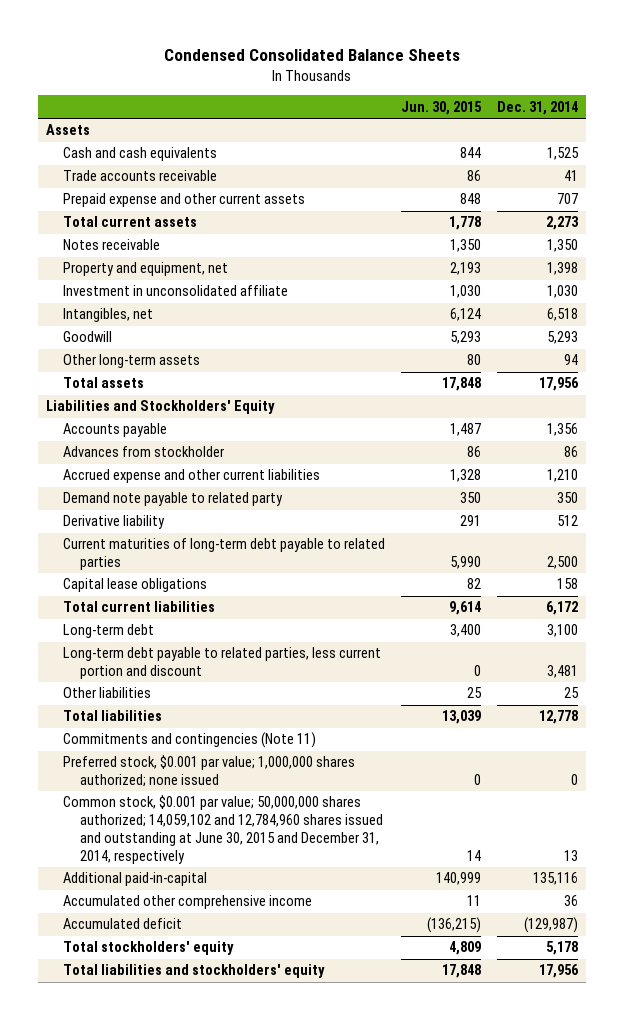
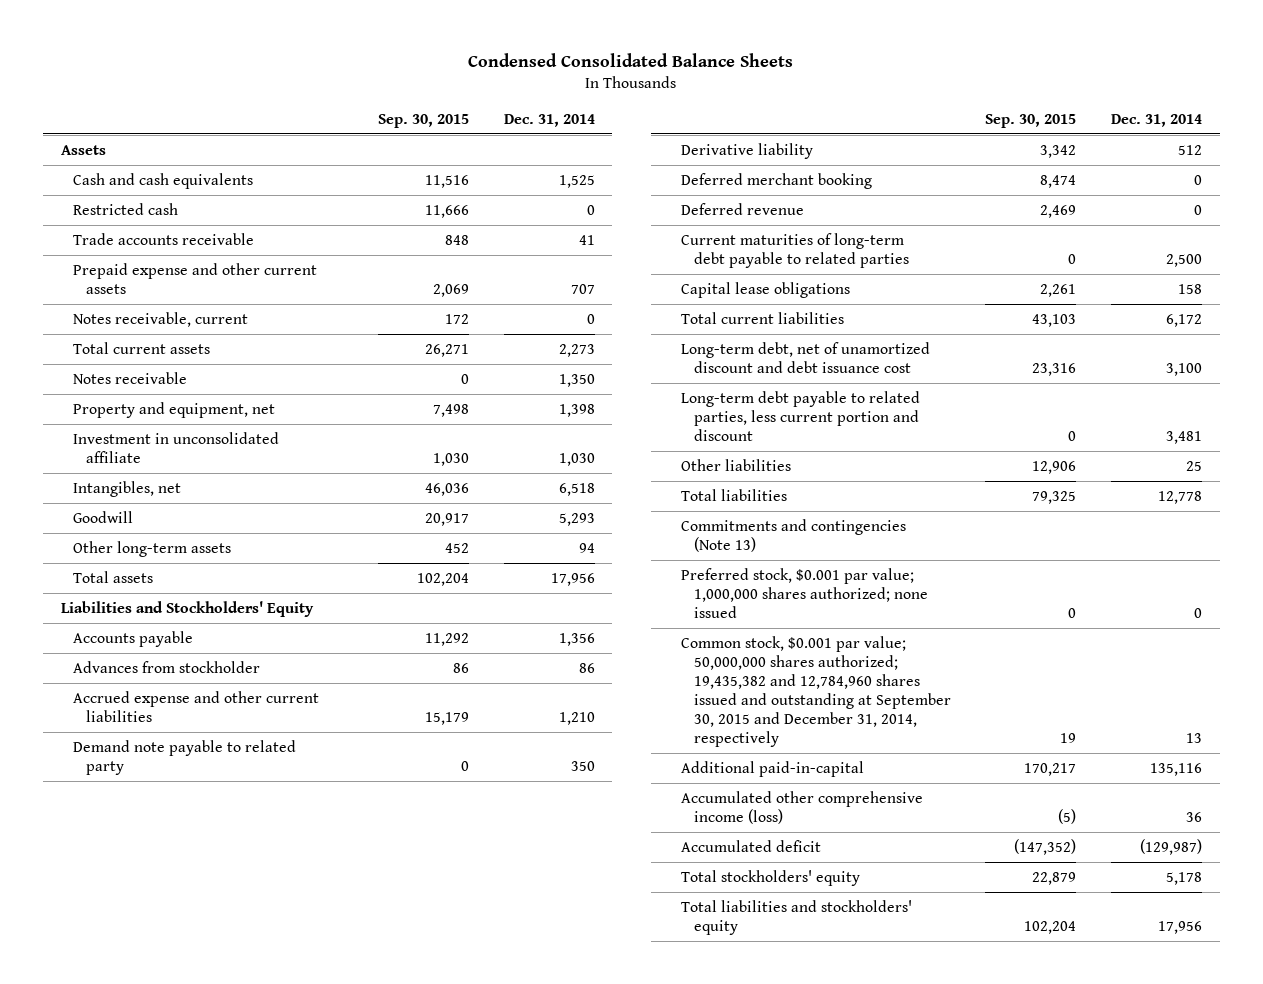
[401,100,483,115] Jun. 30, 2015 -> none
none -> [377,113,469,128] Sep. 30, 2015
none -> [73,202,179,215] Restricted cash
none -> [73,311,249,327] Notes receivable, current
none -> [680,172,872,189] Deferred merchant booking
none -> [680,202,804,215] Deferred revenue
[63,624,155,639] Long-term debt -> none
none -> [680,341,930,373] Long-term debt, net of unamortized discount and debt issuance cost
[63,732,317,749] Commitments and contingencies (Note 11) -> [680,518,906,552] Commitments and contingencies (Note 13)
[63,795,384,865] Common stock, $0.001 par value; 50,000,000 shares authorized; 14,059,102 and 12,784,960 shares issued and outstanding at June 30, 2015 and December 31, 2014, respectively -> [680,635,951,748] Common stock, $0.001 par value; 50,000,000 shares authorized; 19,435,382 and 12,784,960 shares issued and outstanding at September 30, 2015 and December 31, 2014, respectively
[63,895,313,910] Accumulated other comprehensive income -> [680,790,923,824] Accumulated other comprehensive income (loss)

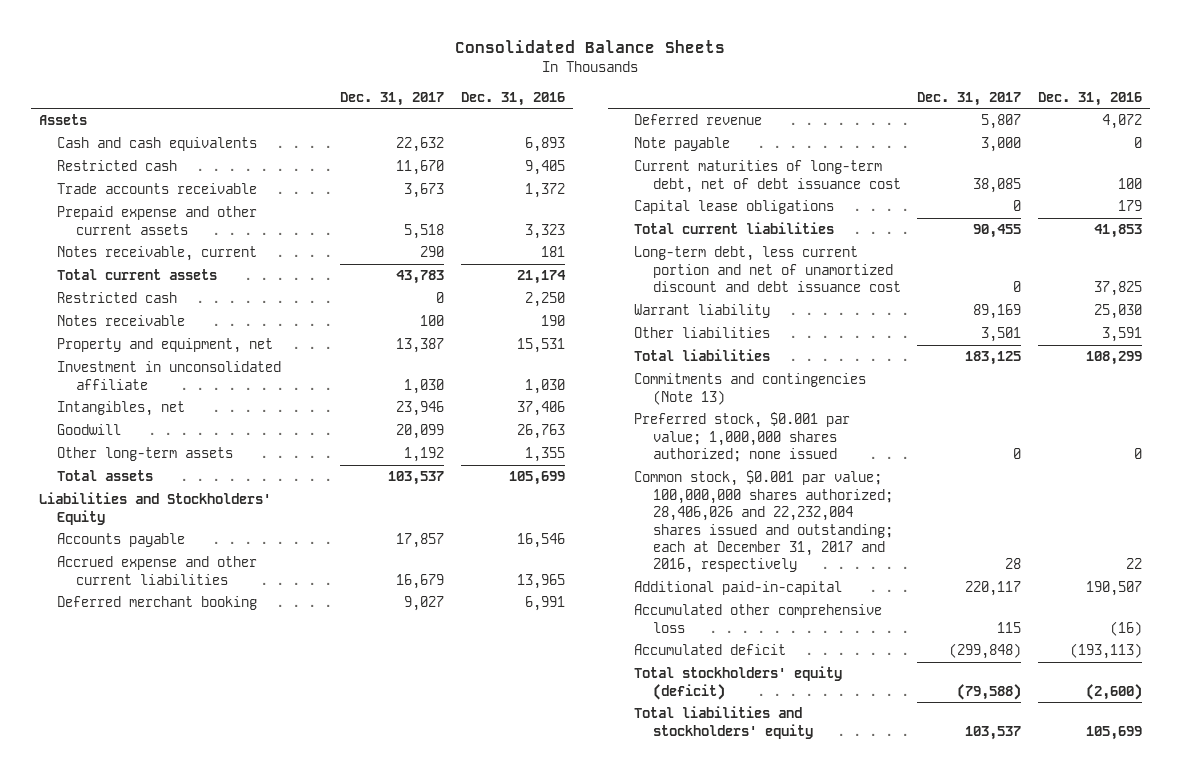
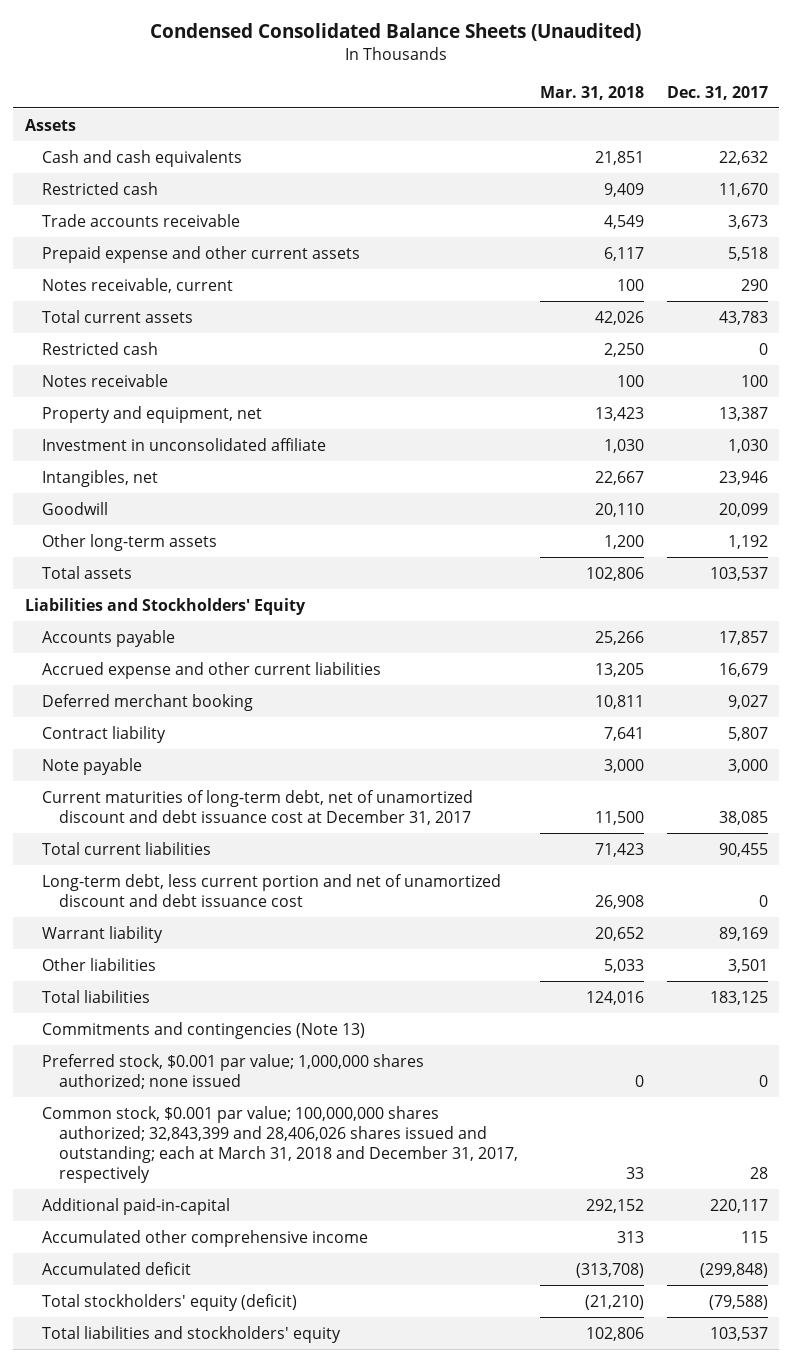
[455,39,726,53] Consolidated Balance Sheets -> [150,23,642,42] Condensed Consolidated Balance Sheets (Unaudited)
[460,91,565,106] Dec. 31, 2016 -> none
none -> [540,85,645,100] Mar. 31, 2018
[634,114,763,126] Deferred revenue -> [41,725,166,743] Contract liability
[634,200,835,215] Capital lease obligations -> none
[634,160,901,193] Current maturities of long-term debt, net of debt issuance cost -> [41,789,473,825] Current maturities of long-term debt, net of unamortized discount and debt issuance cost at December 31, 2017
[634,470,893,574] Common stock, $0.001 par value; 100,000,000 shares authorized; 28,406,026 and 22,232,004 shares issued and outstanding; each at December 31, 2017 and 2016, respectively -> [41,1105,518,1183] Common stock, $0.001 par value; 100,000,000 shares authorized; 32,843,399 and 28,406,026 shares issued and outstanding; each at March 31, 2018 and December 31, 2017, respectively
[634,604,883,633] Accumulated other comprehensive loss -> [41,1229,368,1247] Accumulated other comprehensive income

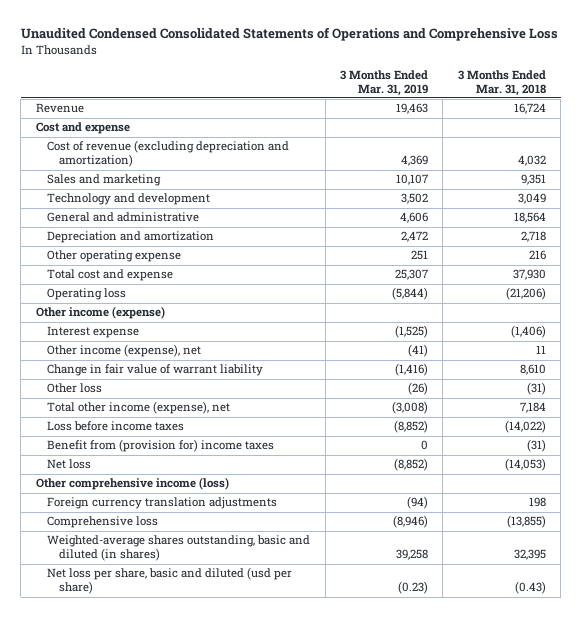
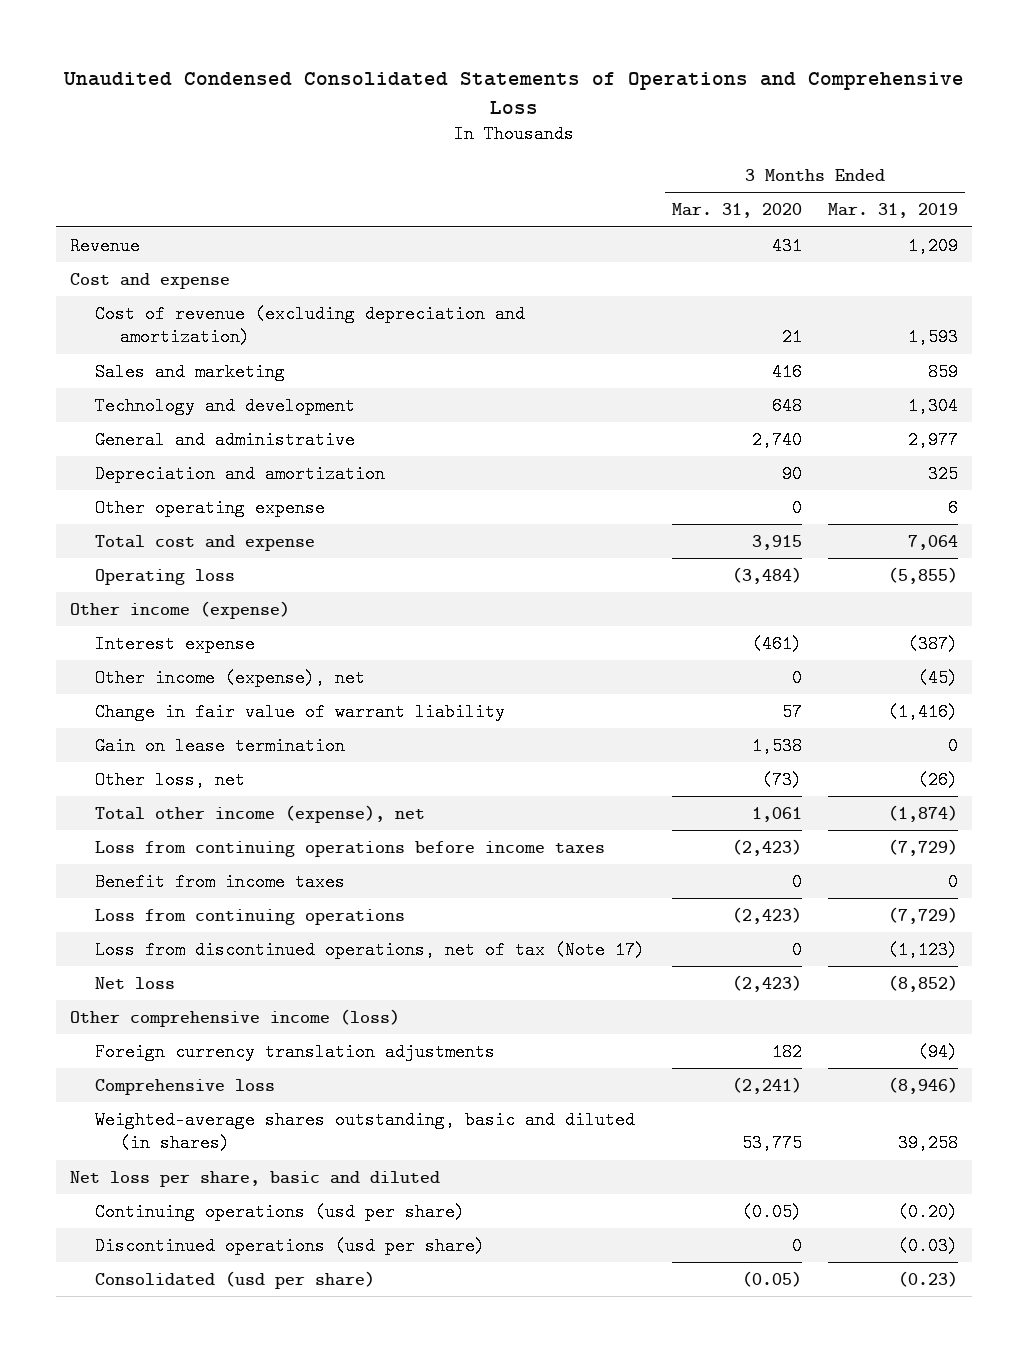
[457,69,546,96] 3 Months Ended Mar. 31, 2018 -> none
none -> [671,203,802,219] Mar. 31, 2020
[395,103,428,115] 19,463 -> [908,236,959,255] 1,209
[400,155,428,167] 4,369 -> [908,328,959,347] 1,593
[395,174,428,186] 10,107 -> [928,362,959,381] 859
[400,193,428,205] 3,502 -> [908,396,959,415] 1,304
[399,212,428,224] 4,606 -> [908,430,959,449] 2,977
[400,231,428,243] 2,472 -> [928,464,959,483] 325
[410,250,428,261] 251 -> [948,498,959,517] 6
[394,269,428,281] 25,307 -> [908,534,959,550] 7,064
[391,287,428,301] (5,844) -> [888,566,959,584] (5,855)
[394,325,428,339] (1,525) -> [908,634,959,653] (387)
[407,344,428,358] (41) -> [918,668,959,687] (45)
none -> [94,736,345,755] Gain on lease termination
[47,383,103,394] Other loss -> [94,770,245,789] Other loss, net
[391,401,428,415] (3,008) -> [888,804,959,822] (1,874)
[47,421,185,432] Loss before income taxes -> [94,840,605,857] Loss from continuing operations before income taxes
[393,420,428,434] (8,852) -> [888,838,959,856] (7,729)
[47,439,275,453] Benefit from (provision for) income taxes -> [94,872,345,891] Benefit from income taxes
none -> [94,908,405,925] Loss from continuing operations
none -> [94,940,645,959] Loss from discontinued operations, net of tax (Note 17)
none -> [69,1170,440,1187] Net loss per share, basic and diluted
none -> [94,1202,465,1221] Continuing operations (usd per share)
none -> [94,1236,485,1255] Discontinued operations (usd per share)
[47,567,293,595] Net loss per share, basic and diluted (usd per share) -> [94,1270,375,1289] Consolidated (usd per share)

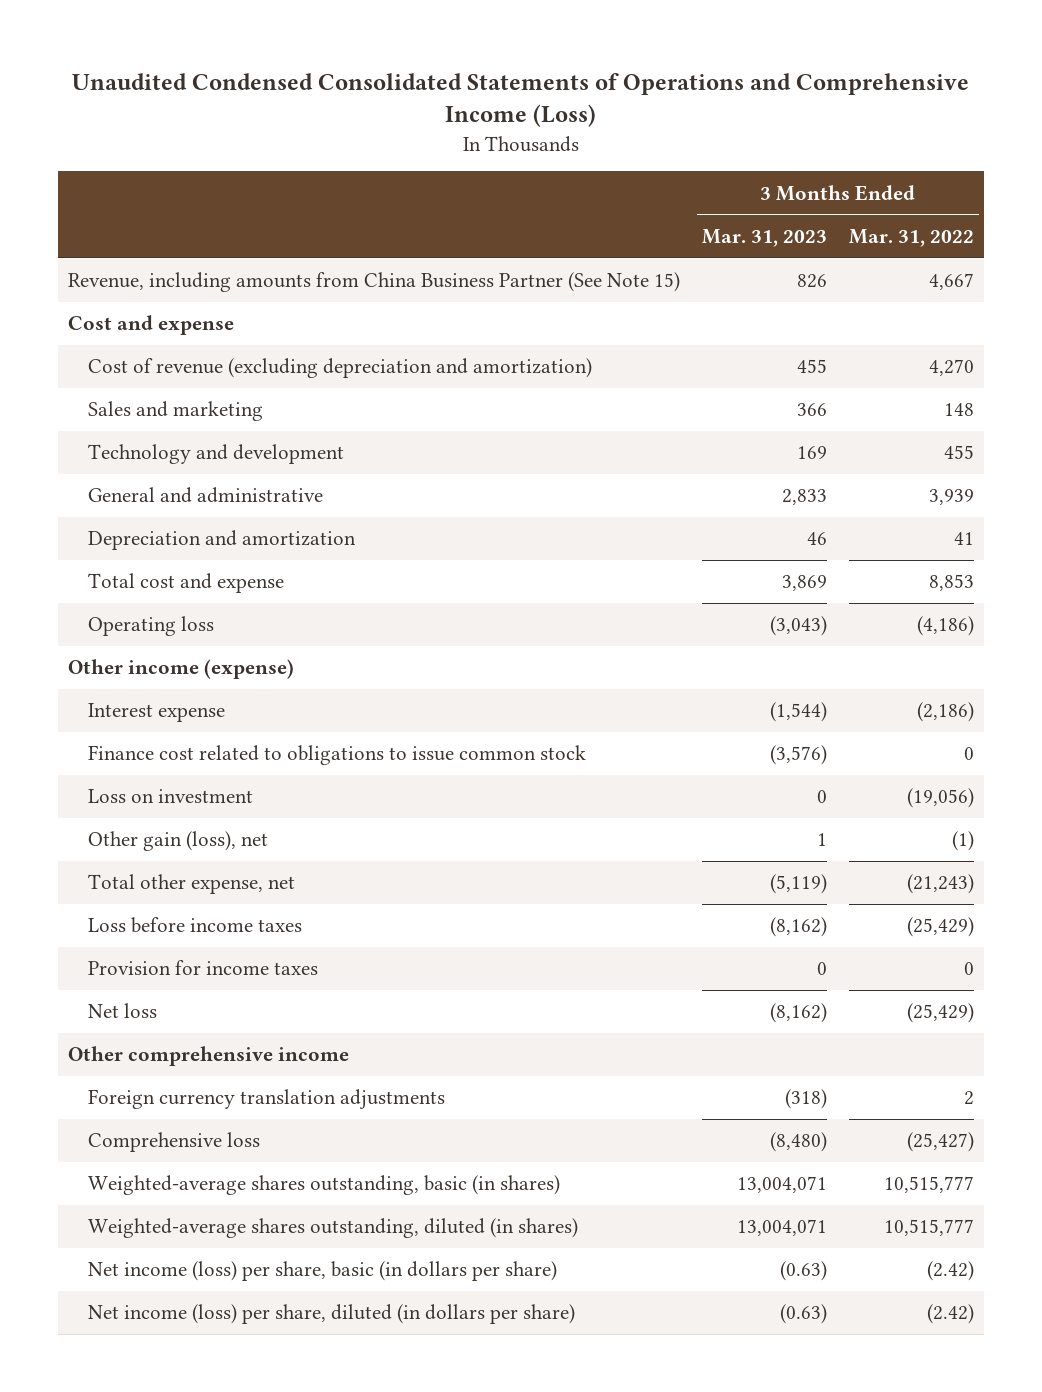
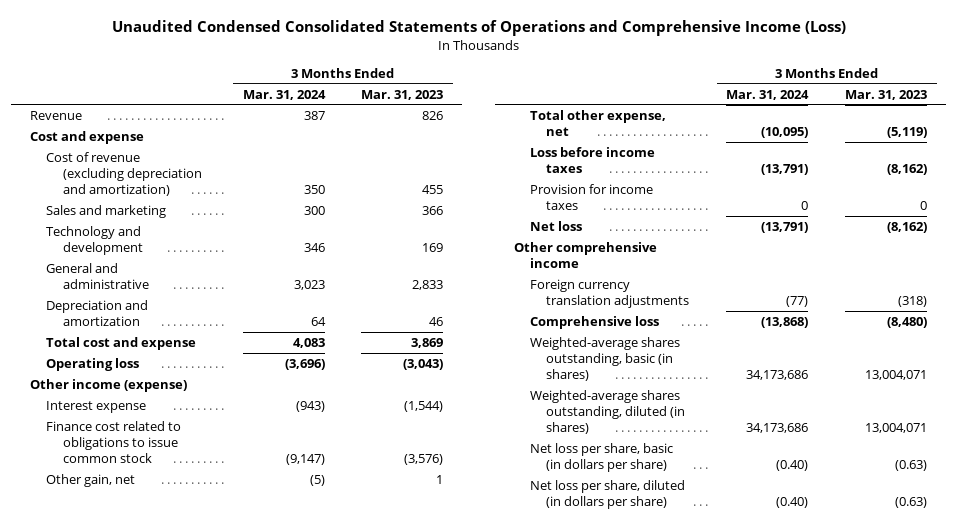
[848,228,974,247] Mar. 31, 2022 -> none
none -> [242,89,326,100] Mar. 31, 2024
[68,272,681,293] Revenue, including amounts from China Business Partner (See Note 15) -> [29,111,82,121] Revenue
[87,789,253,804] Loss on investment -> none
[87,831,268,852] Other gain (loss), net -> [46,474,136,488] Other gain, net
[87,1261,557,1282] Net income (loss) per share, basic (in dollars per share) -> [529,443,673,473] Net loss per share, basic (in dollars per share)
[87,1304,575,1325] Net income (loss) per share, diluted (in dollars per share) -> [529,480,685,510] Net loss per share, diluted (in dollars per share)

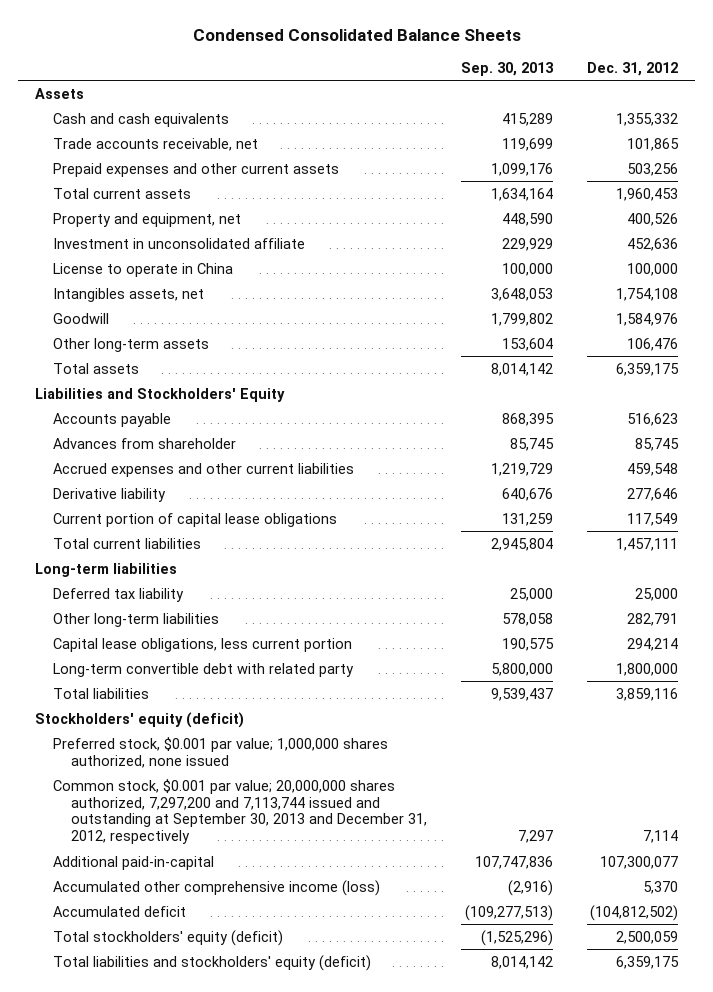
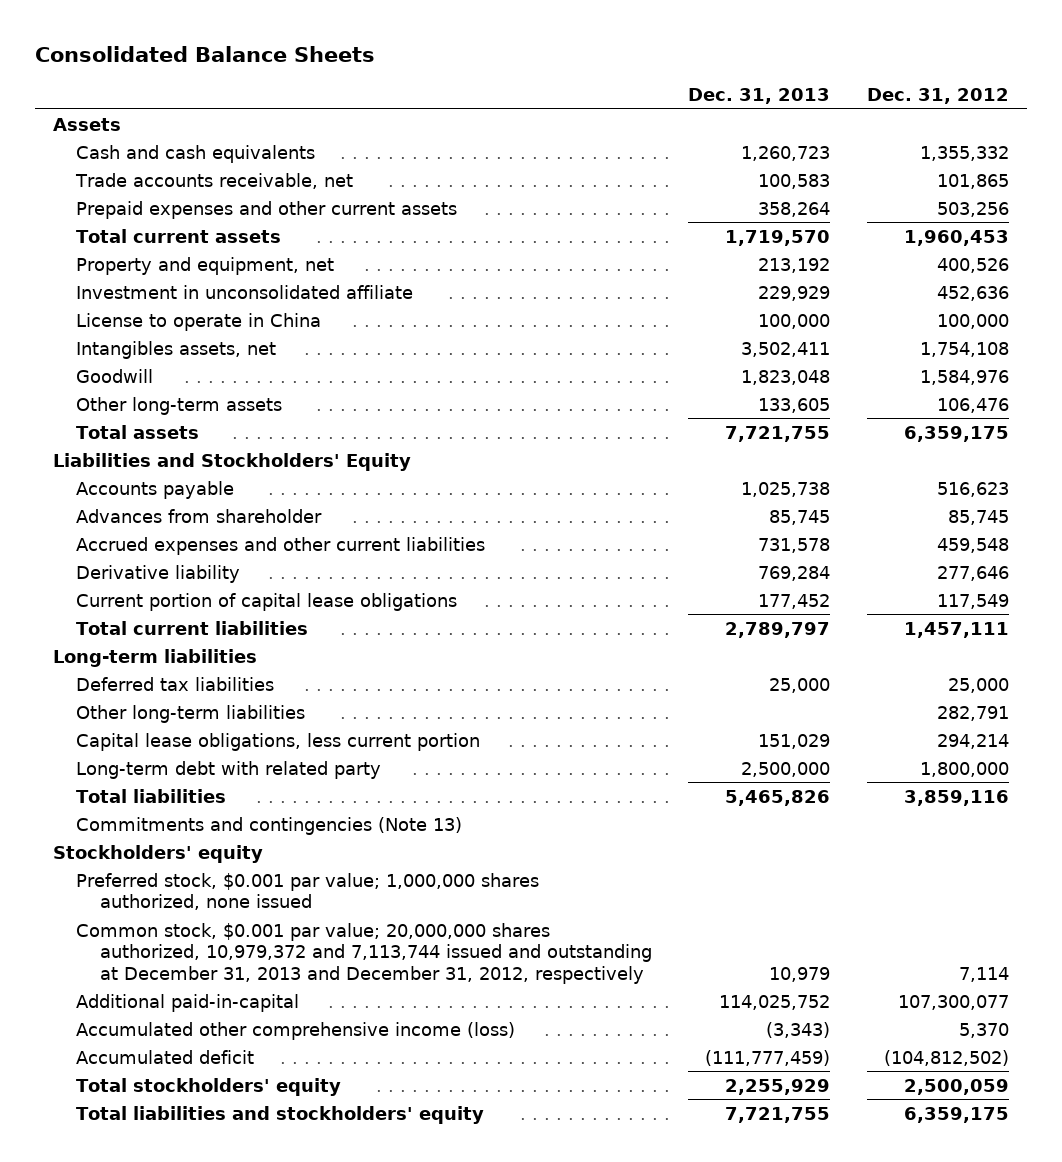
[192,28,521,41] Condensed Consolidated Balance Sheets -> [34,46,375,63] Consolidated Balance Sheets
[461,62,555,77] Sep. 30, 2013 -> none
none -> [688,88,831,105] Dec. 31, 2013
[53,587,185,602] Deferred tax liability -> [76,676,275,691] Deferred tax liabilities
[53,662,355,677] Long-term convertible debt with related party -> [76,760,382,779] Long-term debt with related party
none -> [76,816,463,835] Commitments and contingencies (Note 13)
[35,711,245,728] Stockholders' equity (deficit) -> [53,844,264,863] Stockholders' equity
[53,778,428,845] Common stock, $0.001 par value; 20,000,000 shares authorized, 7,297,200 and 7,113,744 issued and outstanding at September 30, 2013 and December 31, 2012, respectively -> [76,922,652,984] Common stock, $0.001 par value; 20,000,000 shares authorized, 10,979,372 and 7,113,744 issued and outstanding at December 31, 2013 and December 31, 2012, respectively
[53,929,284,946] Total stockholders' equity (deficit) -> [76,1077,342,1096] Total stockholders' equity
[53,954,372,971] Total liabilities and stockholders' equity (deficit) -> [76,1105,485,1124] Total liabilities and stockholders' equity

